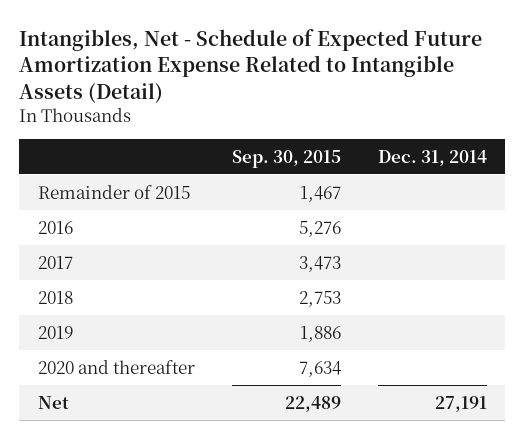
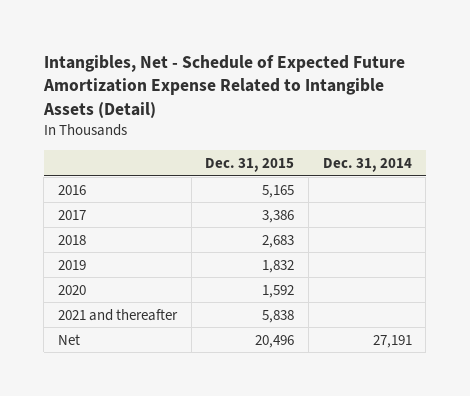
[231,149,341,168] Sep. 30, 2015 -> none
none -> [205,158,295,173] Dec. 31, 2015
[37,184,190,199] Remainder of 2015 -> none
none -> [58,284,87,295] 2020
[37,359,195,374] 2020 and thereafter -> [58,308,179,321] 2021 and thereafter

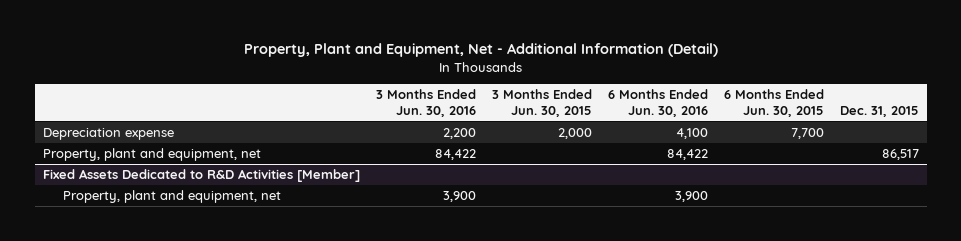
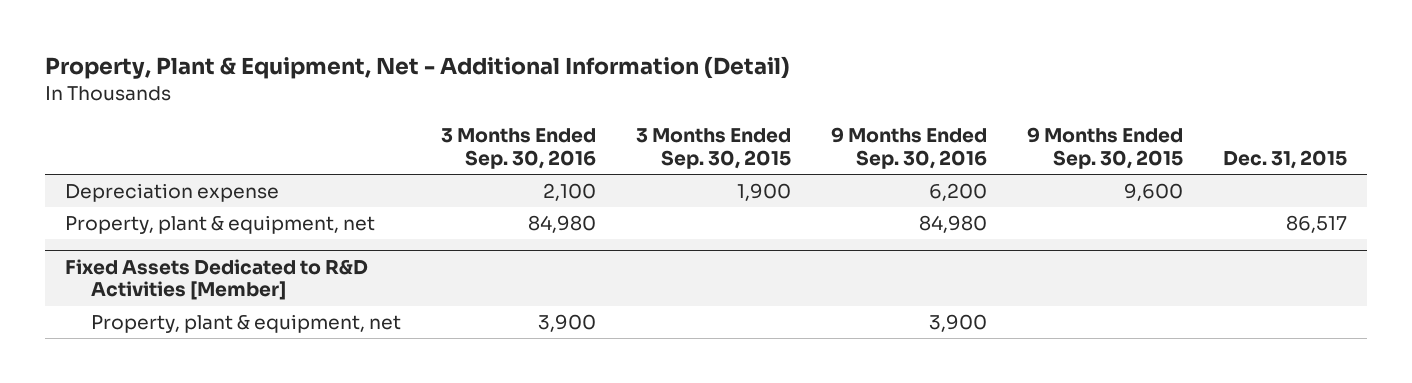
[243,43,718,58] Property, Plant and Equipment, Net - Additional Information (Detail) -> [44,56,790,80] Property, Plant & Equipment, Net - Additional Information (Detail)
[375,89,476,117] 3 Months Ended Jun. 30, 2016 -> none
[491,89,592,117] 3 Months Ended Jun. 30, 2015 -> none
[607,89,708,117] 6 Months Ended Jun. 30, 2016 -> none
[723,89,824,117] 6 Months Ended Jun. 30, 2015 -> none
none -> [441,128,597,169] 3 Months Ended Sep. 30, 2016
none -> [636,128,792,169] 3 Months Ended Sep. 30, 2015
none -> [831,127,988,169] 9 Months Ended Sep. 30, 2016
none -> [1027,127,1184,169] 9 Months Ended Sep. 30, 2015
[42,147,261,161] Property, plant and equipment, net -> [64,215,375,235] Property, plant & equipment, net
[62,189,281,203] Property, plant and equipment, net -> [91,314,402,334] Property, plant & equipment, net

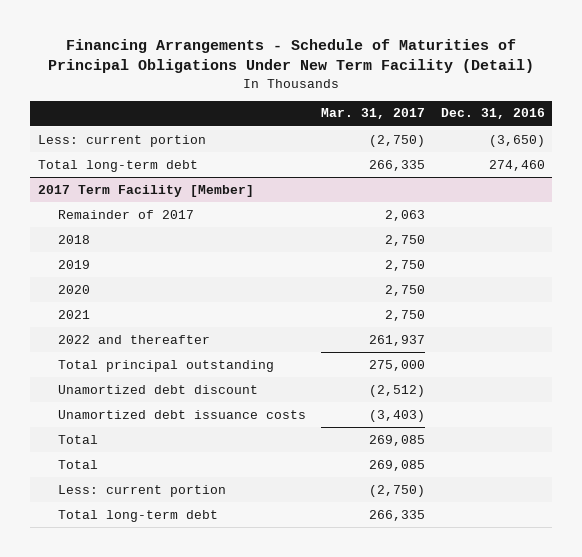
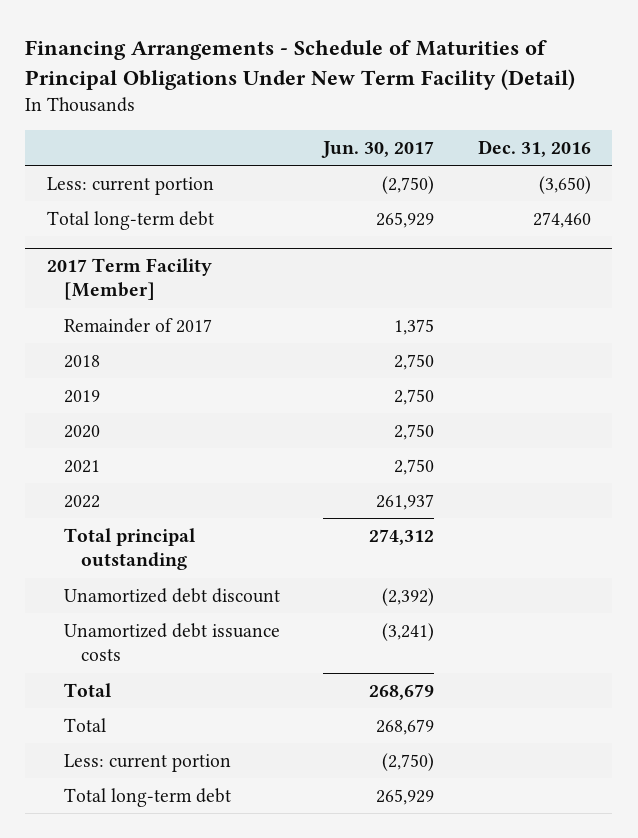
[321,108,426,120] Mar. 31, 2017 -> none
none -> [321,140,435,158] Jun. 30, 2017
[57,334,210,344] 2022 and thereafter -> [63,494,100,508] 2022

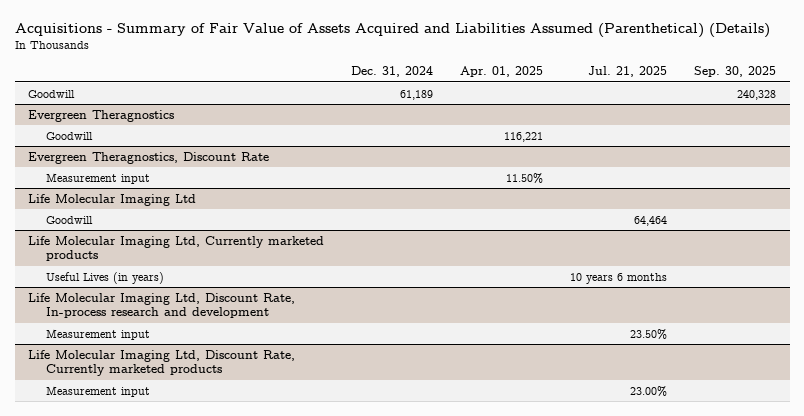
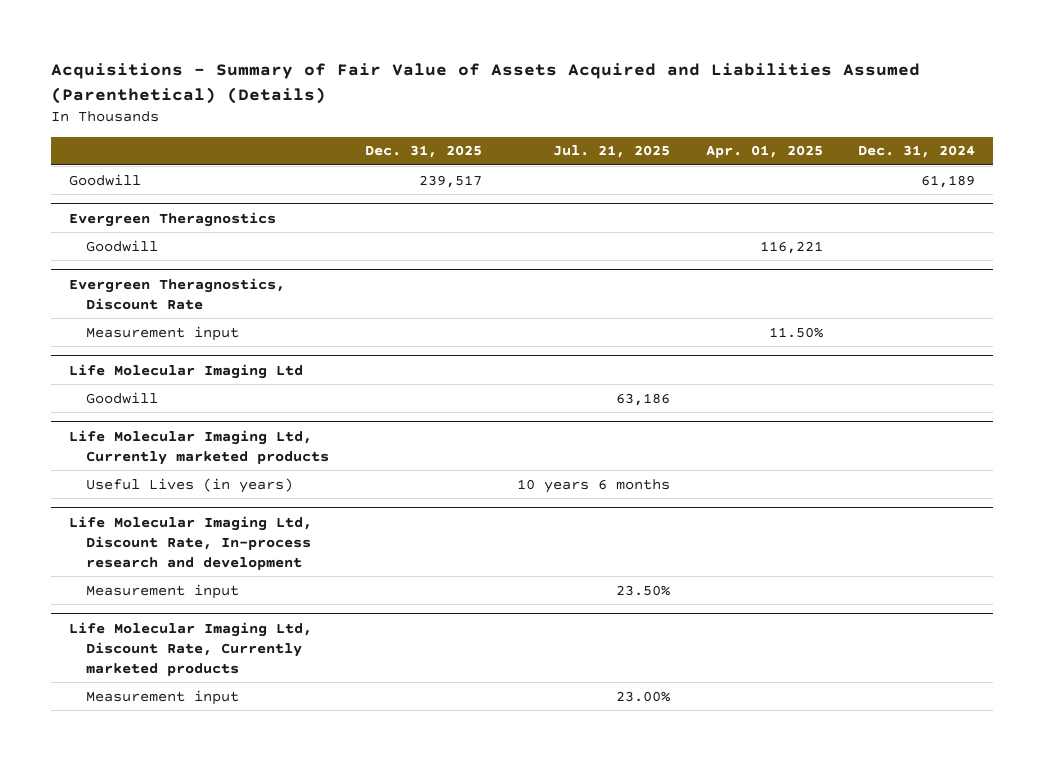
[694,66,777,78] Sep. 30, 2025 -> none
none -> [364,145,482,159] Dec. 31, 2025
[634,215,668,226] 64,464 -> [616,392,671,406] 63,186

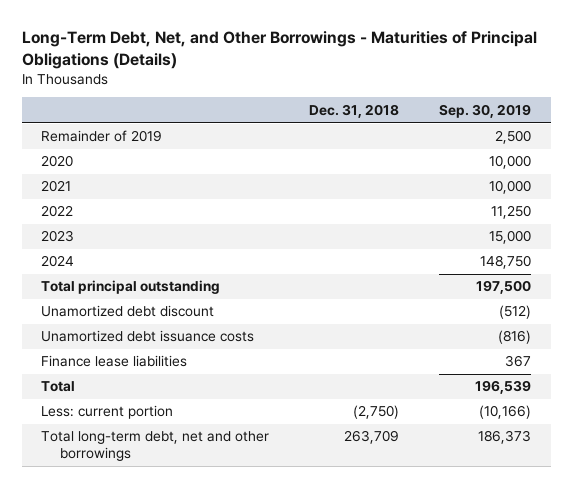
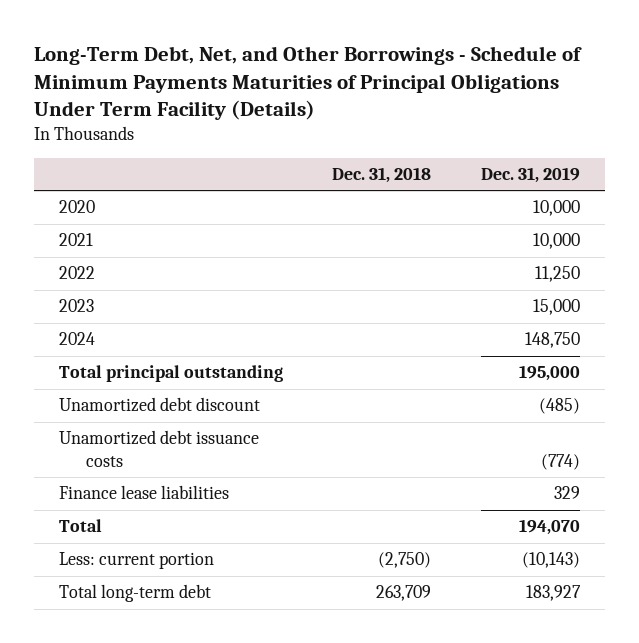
[21,31,537,69] Long-Term Debt, Net, and Other Borrowings - Maturities of Principal Obligations (Details) -> [33,46,582,121] Long-Term Debt, Net, and Other Borrowings - Schedule of Minimum Payments Maturities of Principal Obligations Under Term Facility (Details)
[438,103,531,118] Sep. 30, 2019 -> none
none -> [481,167,581,184] Dec. 31, 2019
[41,130,163,143] Remainder of 2019 -> none
[41,431,270,462] Total long-term debt, net and other borrowings -> [58,584,211,603] Total long-term debt

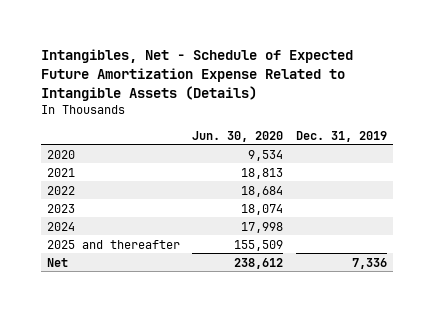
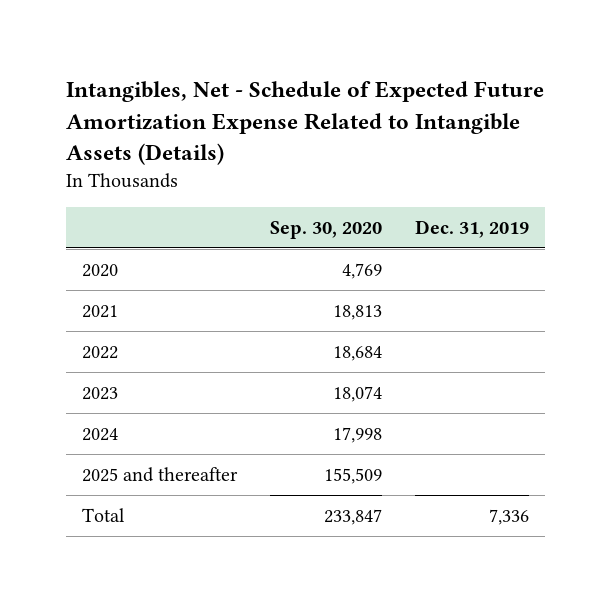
[192,130,284,142] Jun. 30, 2020 -> none
none -> [269,220,382,239] Sep. 30, 2020
[47,257,69,267] Net -> [82,507,126,522] Total

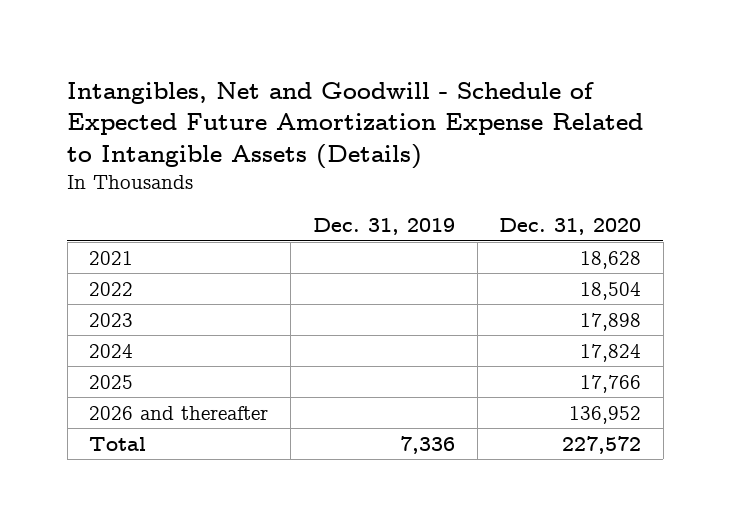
[66,81,545,165] Intangibles, Net - Schedule of Expected Future Amortization Expense Related to Intangible Assets (Details) -> [67,81,644,170] Intangibles, Net and Goodwill - Schedule of Expected Future Amortization Expense Related to Intangible Assets (Details)
[269,220,382,239] Sep. 30, 2020 -> none
none -> [499,218,642,236] Dec. 31, 2020
[82,263,119,277] 2020 -> none
[82,466,239,482] 2025 and thereafter -> [89,374,134,389] 2025
none -> [89,405,269,420] 2026 and thereafter

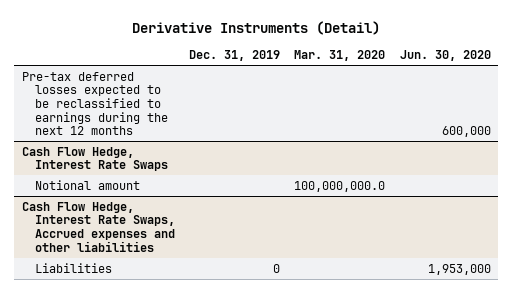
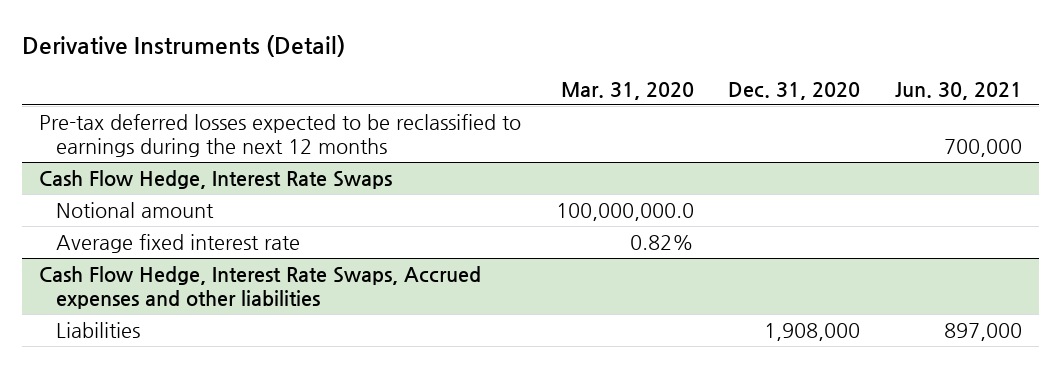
[188,50,280,62] Dec. 31, 2019 -> none
[399,50,491,62] Jun. 30, 2020 -> none
none -> [728,81,861,100] Dec. 31, 2020
none -> [894,81,1022,100] Jun. 30, 2021
none -> [56,234,301,254] Average fixed interest rate

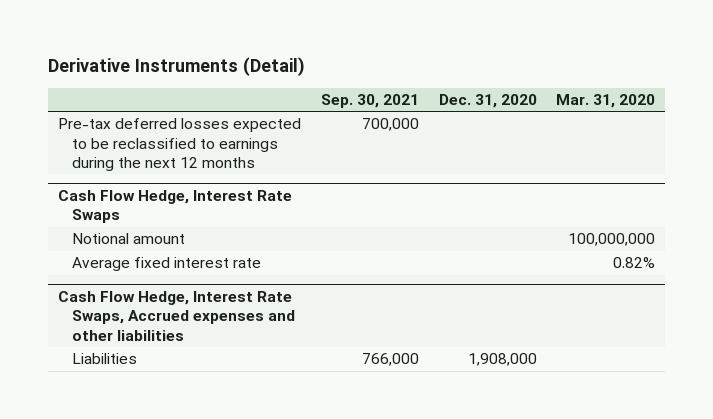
[894,81,1022,100] Jun. 30, 2021 -> none
none -> [320,94,419,109] Sep. 30, 2021
[555,203,694,222] 100,000,000.0 -> [568,233,656,247] 100,000,000

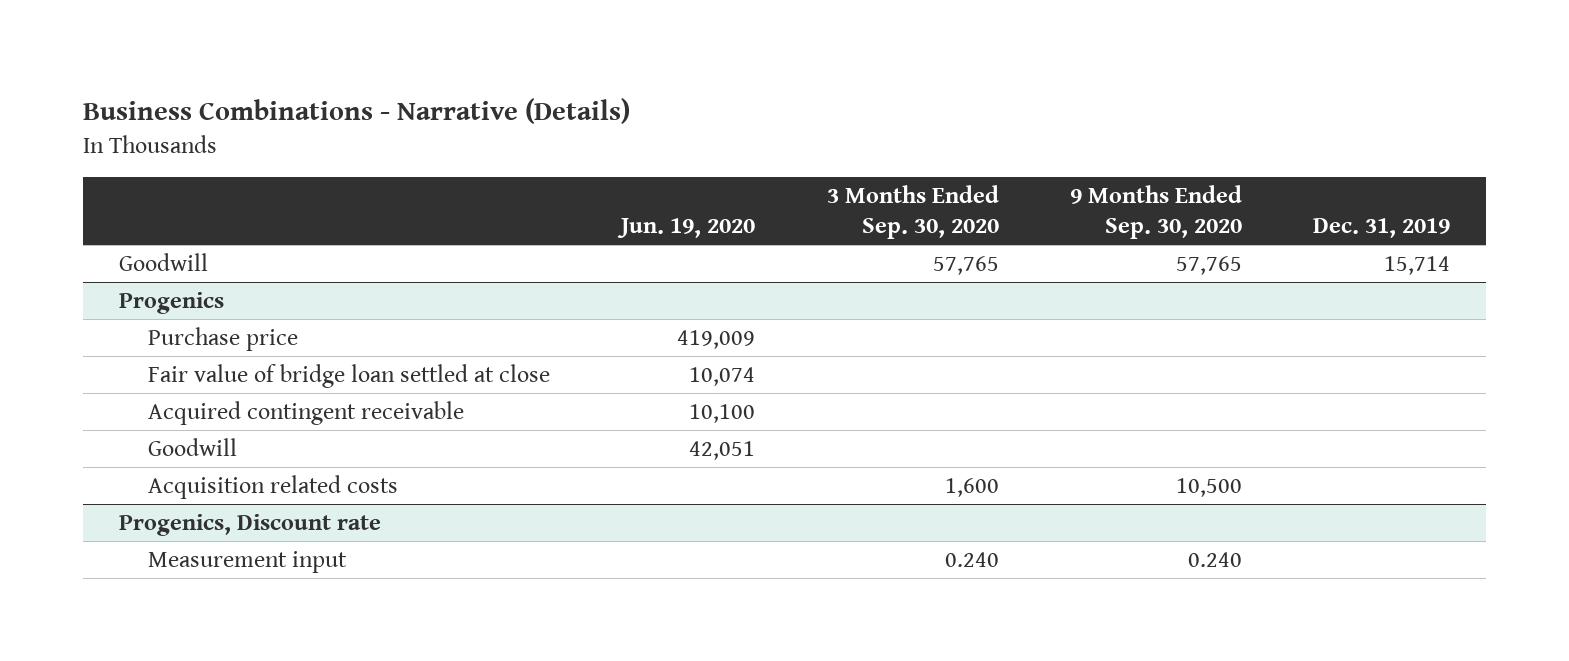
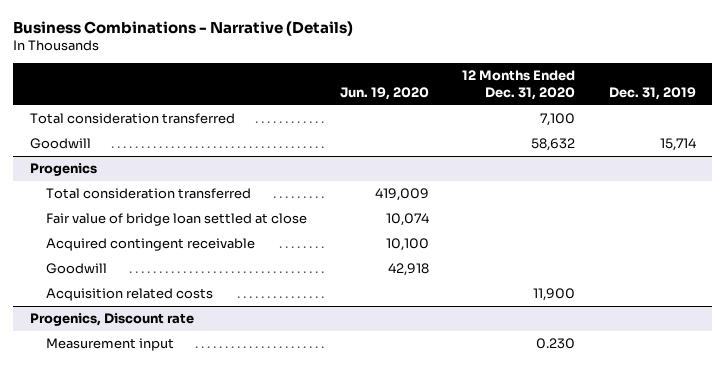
[826,184,999,240] 3 Months Ended Sep. 30, 2020 -> none
[1069,184,1242,240] 9 Months Ended Sep. 30, 2020 -> none
none -> [462,70,576,100] 12 Months Ended Dec. 31, 2020
none -> [29,113,235,125] Total consideration transferred
[148,326,299,351] Purchase price -> [46,188,252,200] Total consideration transferred
[689,440,756,460] 42,051 -> [388,263,430,277] 42,918

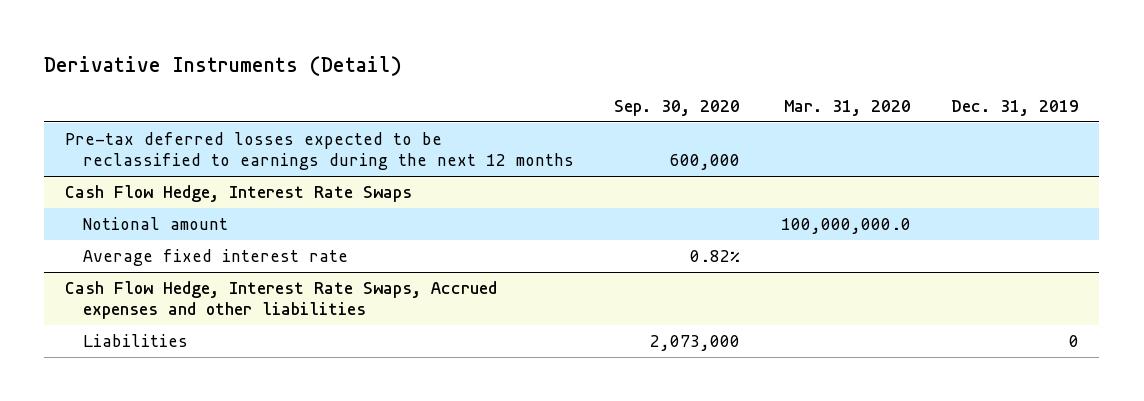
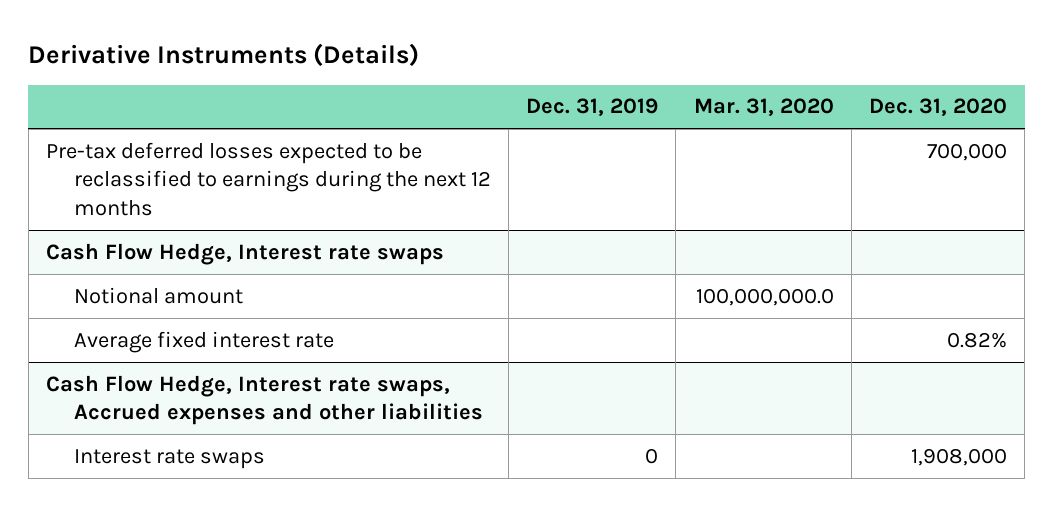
[44,55,403,76] Derivative Instruments (Detail) -> [28,42,420,67] Derivative Instruments (Details)
[614,99,741,116] Sep. 30, 2020 -> none
none -> [868,98,1007,117] Dec. 31, 2020
[64,185,412,203] Cash Flow Hedge, Interest Rate Swaps -> [46,242,445,265] Cash Flow Hedge, Interest rate swaps
[64,281,497,319] Cash Flow Hedge, Interest Rate Swaps, Accrued expenses and other liabilities -> [46,374,483,426] Cash Flow Hedge, Interest rate swaps, Accrued expenses and other liabilities
[82,334,188,348] Liabilities -> [73,448,265,469] Interest rate swaps

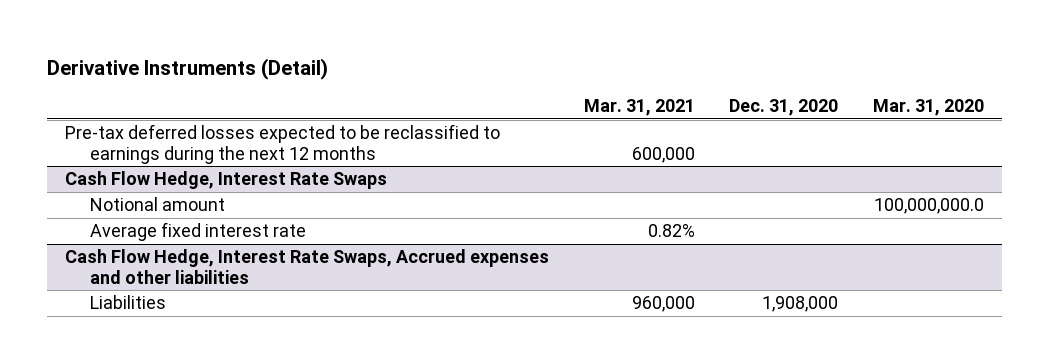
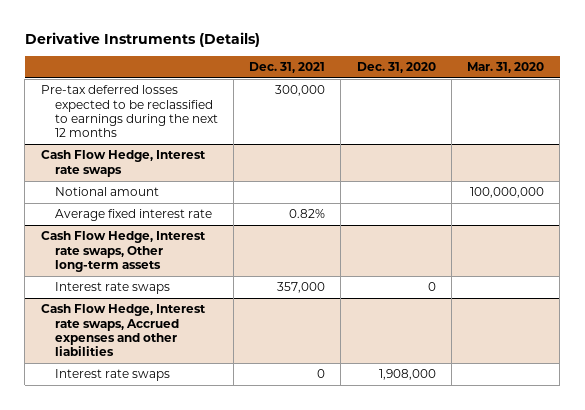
[47,58,329,81] Derivative Instruments (Detail) -> [24,31,260,47] Derivative Instruments (Details)
[583,99,695,117] Mar. 31, 2021 -> none
none -> [249,61,326,73] Dec. 31, 2021
[64,171,387,190] Cash Flow Hedge, Interest Rate Swaps -> [40,150,206,177] Cash Flow Hedge, Interest rate swaps
[874,198,985,215] 100,000,000.0 -> [469,187,544,199] 100,000,000
none -> [40,231,206,273] Cash Flow Hedge, Interest rate swaps, Other long-term assets
none -> [54,282,170,295] Interest rate swaps
[64,249,549,284] Cash Flow Hedge, Interest Rate Swaps, Accrued expenses and other liabilities -> [40,304,206,357] Cash Flow Hedge, Interest rate swaps, Accrued expenses and other liabilities
[90,295,167,310] Liabilities -> [54,369,170,382] Interest rate swaps

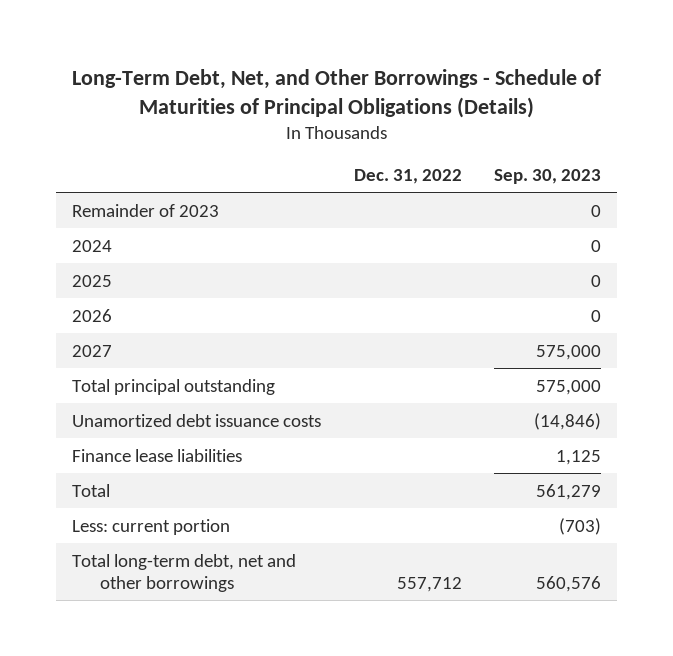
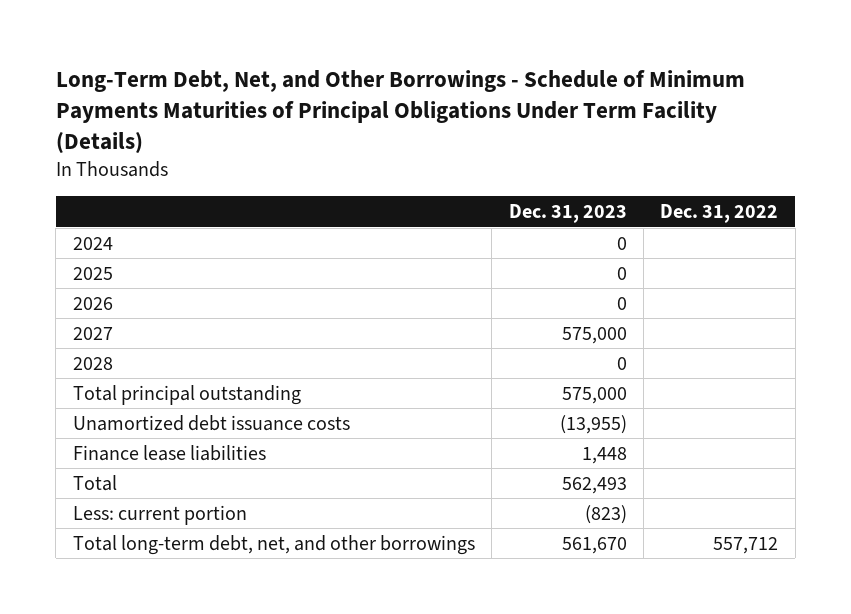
[71,68,601,118] Long-Term Debt, Net, and Other Borrowings - Schedule of Maturities of Principal Obligations (Details) -> [55,70,745,155] Long-Term Debt, Net, and Other Borrowings - Schedule of Minimum Payments Maturities of Principal Obligations Under Term Facility (Details)
[494,168,602,184] Sep. 30, 2023 -> none
none -> [508,204,627,224] Dec. 31, 2023
[71,203,219,217] Remainder of 2023 -> none
none -> [72,356,113,370] 2028
[71,553,296,592] Total long-term debt, net and other borrowings -> [72,534,475,555] Total long-term debt, net, and other borrowings

